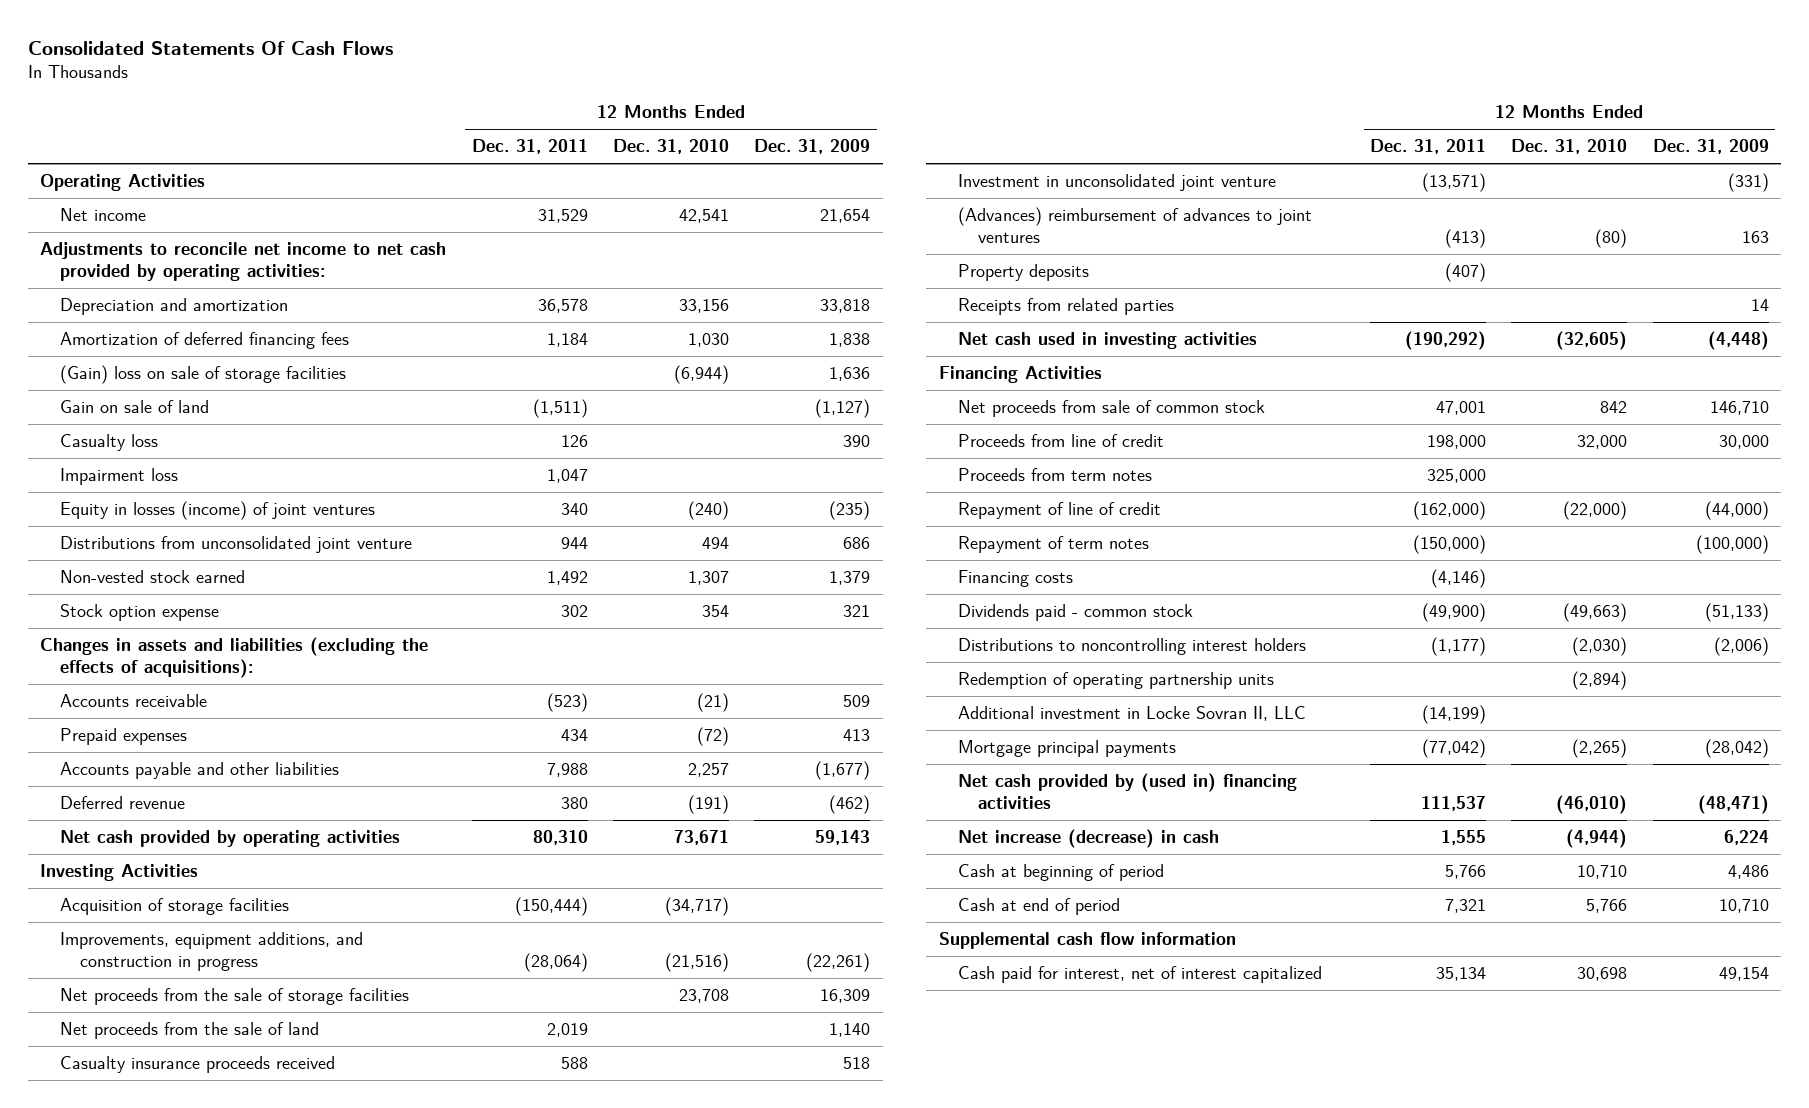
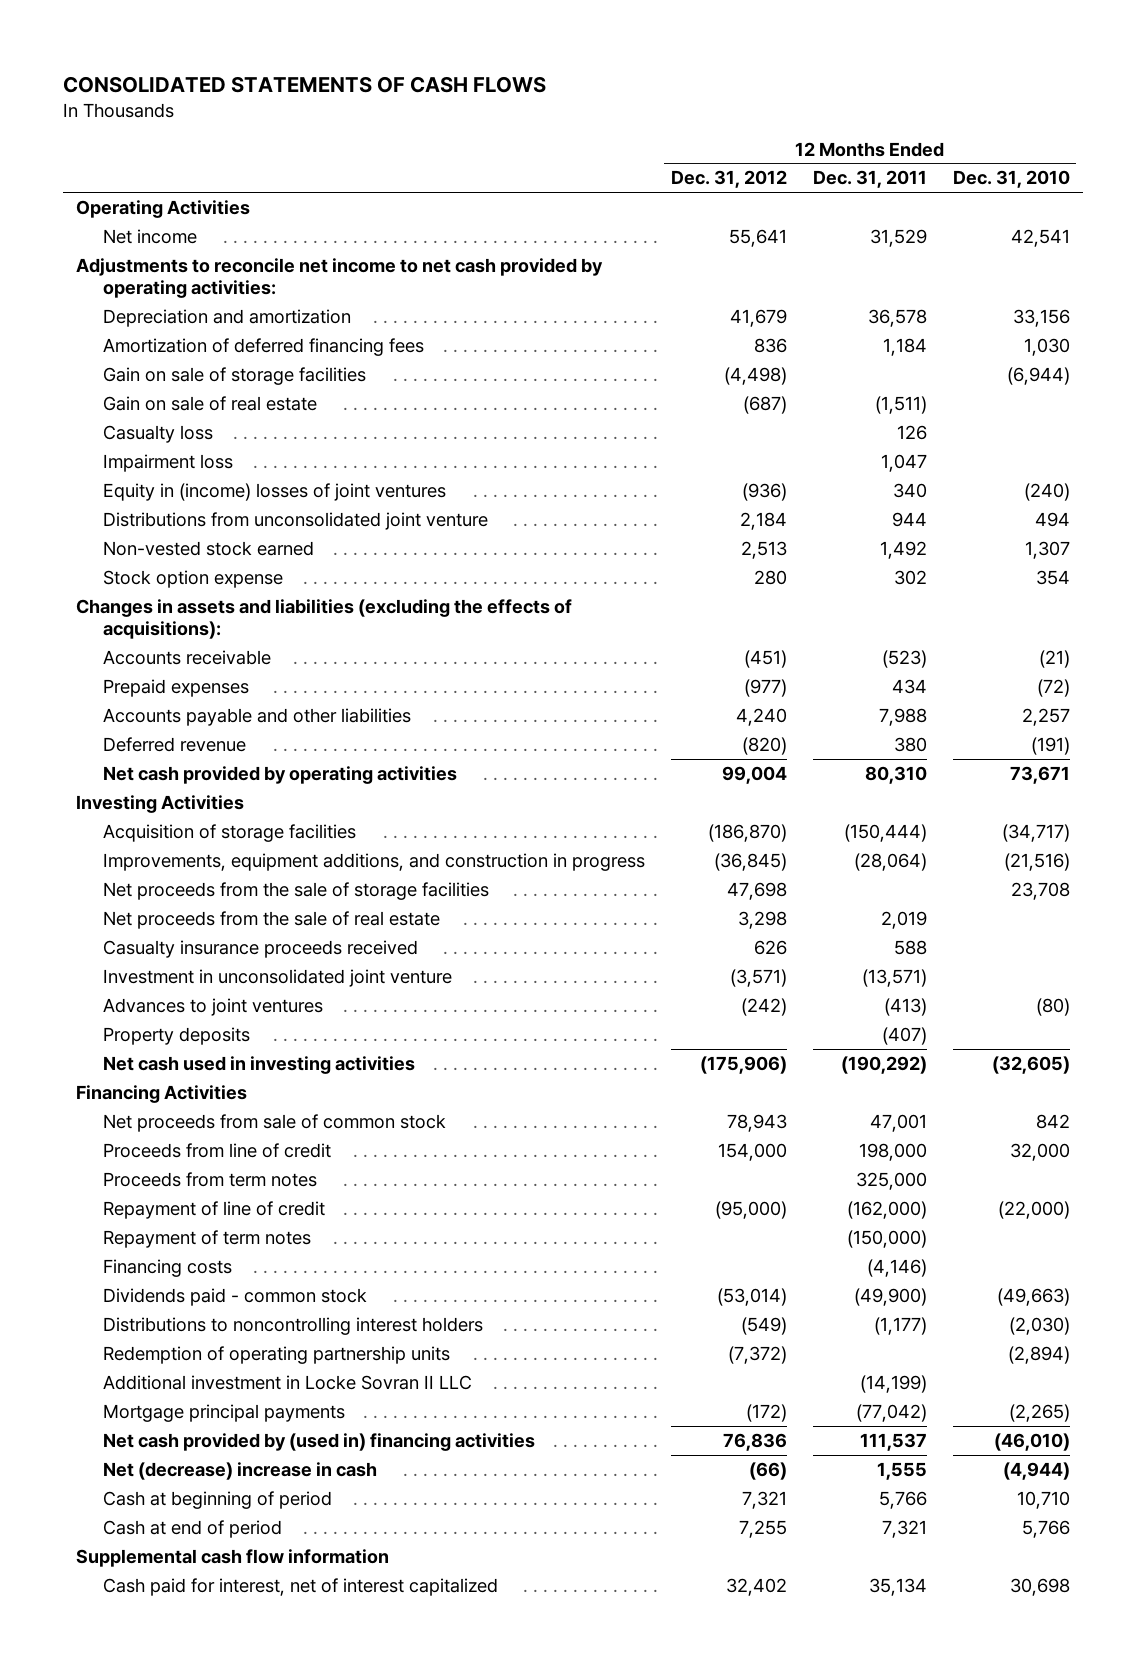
[27,40,393,55] Consolidated Statements Of Cash Flows -> [63,75,547,93] CONSOLIDATED STATEMENTS OF CASH FLOWS
[754,139,871,155] Dec. 31, 2009 -> none
none -> [670,170,787,189] Dec. 31, 2012
[60,365,347,385] (Gain) loss on sale of storage facilities -> [102,366,366,385] Gain on sale of storage facilities
[60,400,210,414] Gain on sale of land -> [102,395,317,411] Gain on sale of real estate
[60,501,376,521] Equity in losses (income) of joint ventures -> [102,482,446,501] Equity in (income) losses of joint ventures
[60,1022,320,1040] Net proceeds from the sale of land -> [102,910,440,929] Net proceeds from the sale of real estate
[958,207,1313,244] (Advances) reimbursement of advances to joint ventures -> [102,997,323,1016] Advances to joint ventures
[958,298,1175,316] Receipts from related parties -> none
[958,706,1307,722] Additional investment in Locke Sovran II, LLC -> [102,1374,472,1390] Additional investment in Locke Sovran II LLC
[958,829,1220,849] Net increase (decrease) in cash -> [102,1461,377,1480] Net (decrease) increase in cash

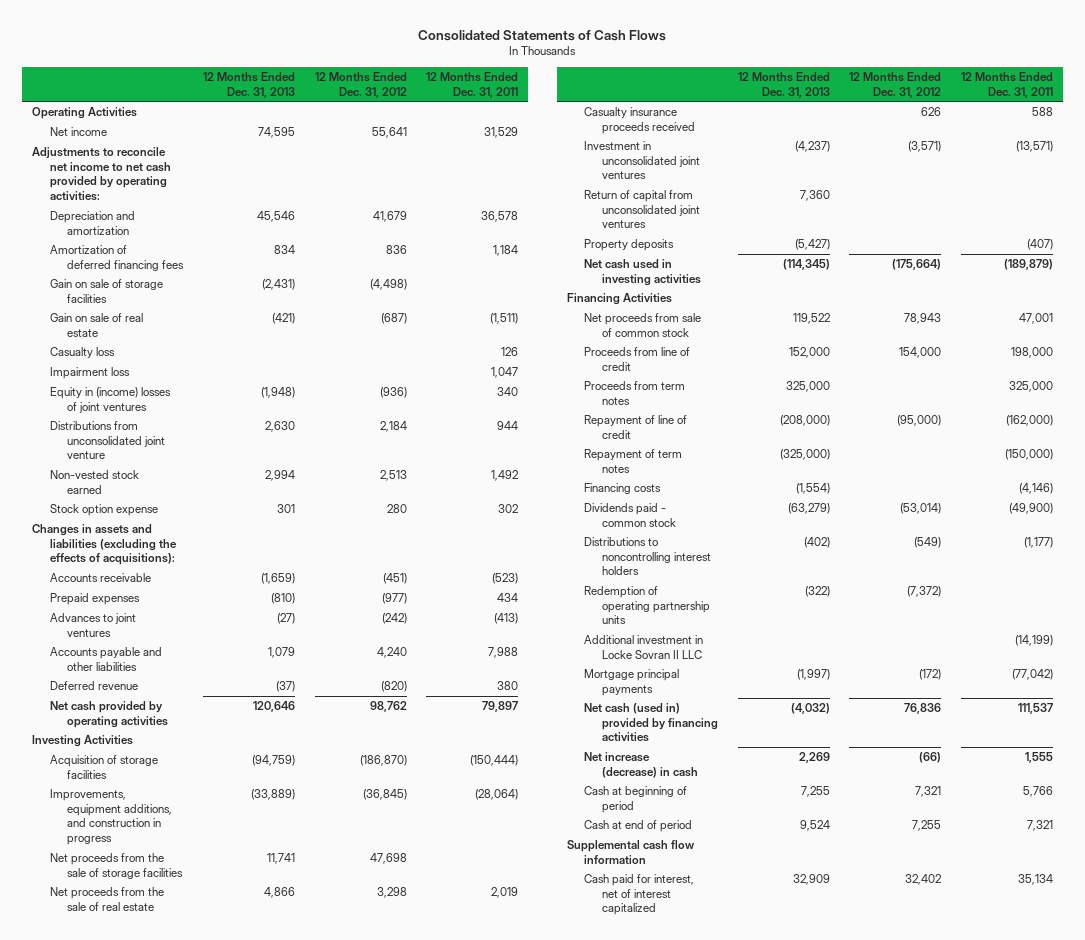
[63,75,547,93] CONSOLIDATED STATEMENTS OF CASH FLOWS -> [418,29,667,41] Consolidated Statements of Cash Flows
[952,170,1070,189] Dec. 31, 2010 -> none
none -> [202,71,295,98] 12 Months Ended Dec. 31, 2013
[102,997,323,1016] Advances to joint ventures -> [49,613,136,637] Advances to joint ventures
[721,765,787,784] 99,004 -> [369,701,407,713] 98,762
[864,765,927,784] 80,310 -> [482,701,519,713] 79,897
[102,968,452,987] Investment in unconsolidated joint venture -> [584,141,701,180] Investment in unconsolidated joint ventures
none -> [584,190,701,229] Return of capital from unconsolidated joint ventures
[699,1055,787,1074] (175,906) -> [892,259,942,271] (175,664)
[840,1055,927,1074] (190,292) -> [1003,259,1053,271] (189,879)
[102,1432,535,1451] Net cash provided by (used in) financing activities -> [584,703,719,743] Net cash (used in) provided by financing activities
[102,1461,377,1480] Net (decrease) increase in cash -> [584,752,699,778] Net increase (decrease) in cash

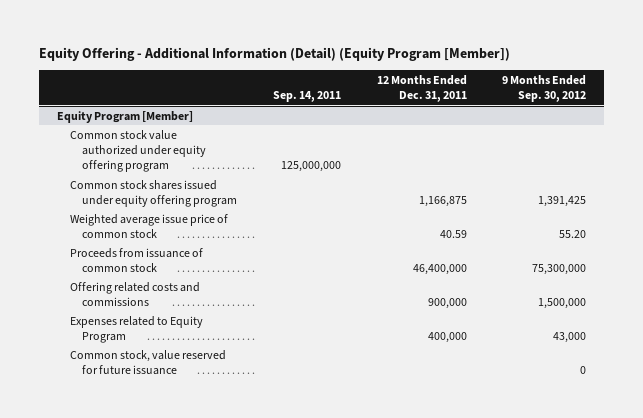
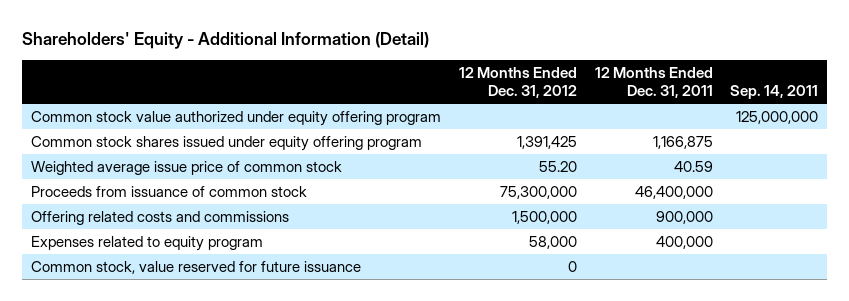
[39,47,511,62] Equity Offering - Additional Information (Detail) (Equity Program [Member]) -> [22,32,430,50] Shareholders' Equity - Additional Information (Detail)
[502,74,587,103] 9 Months Ended Sep. 30, 2012 -> none
none -> [458,67,577,98] 12 Months Ended Dec. 31, 2012
[57,110,194,123] Equity Program [Member] -> none
[69,315,203,343] Expenses related to Equity Program -> [31,236,264,252] Expenses related to equity program

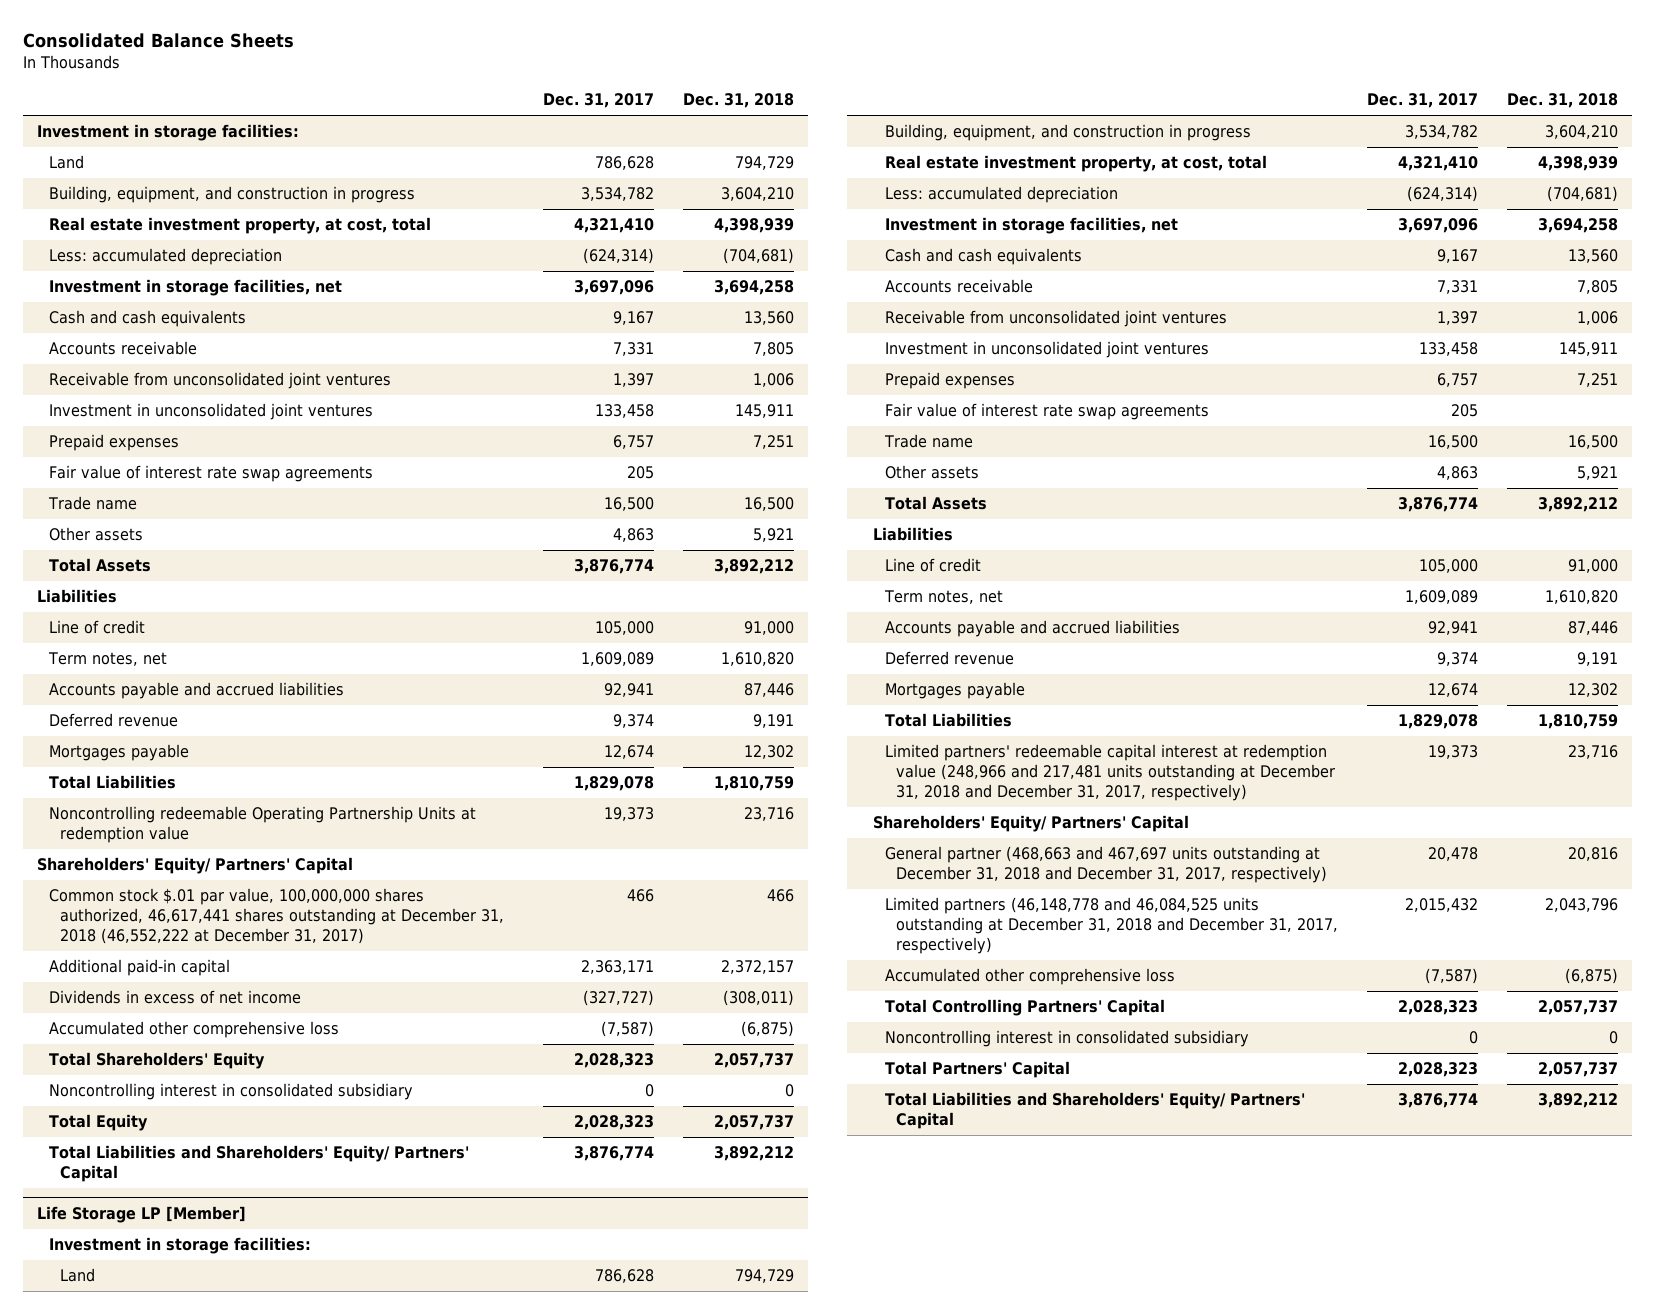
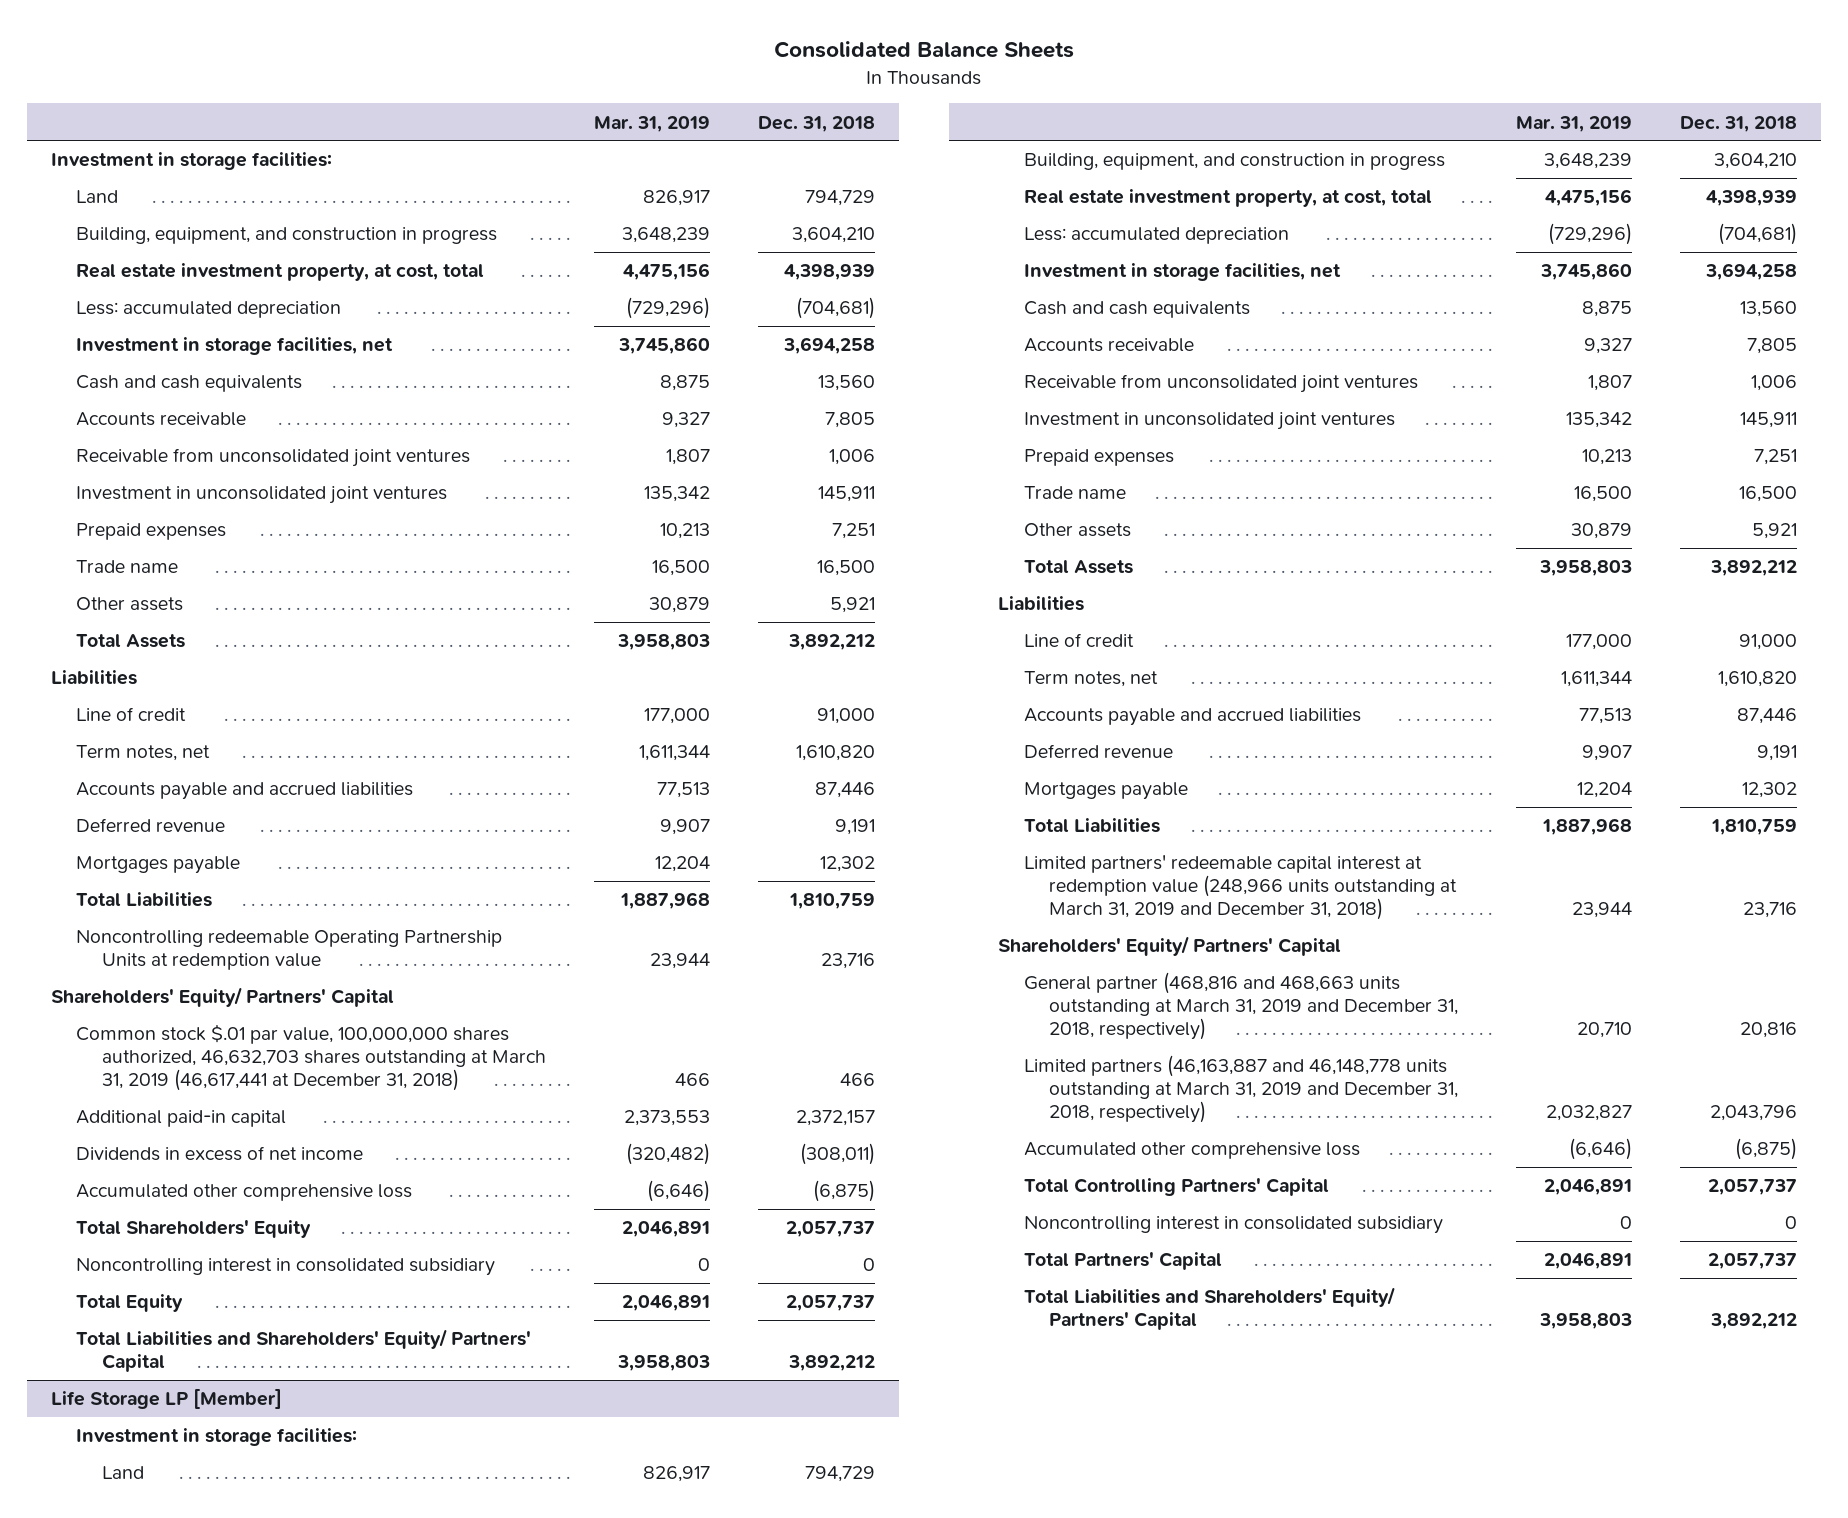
[542,93,654,109] Dec. 31, 2017 -> none
none -> [594,115,711,132] Mar. 31, 2019
[48,465,373,483] Fair value of interest rate swap agreements -> none
[48,888,505,945] Common stock $.01 par value, 100,000,000 shares authorized, 46,617,441 shares outstanding at December 31, 2018 (46,552,222 at December 31, 2017) -> [76,1024,546,1092] Common stock $.01 par value, 100,000,000 shares authorized, 46,632,703 shares outstanding at March 31, 2019 (46,617,441 at December 31, 2018)
[884,403,1209,421] Fair value of interest rate swap agreements -> none
[884,744,1336,802] Limited partners' redeemable capital interest at redemption value (248,966 and 217,481 units outstanding at December 31, 2018 and December 31, 2017, respectively) -> [1023,855,1458,921] Limited partners' redeemable capital interest at redemption value (248,966 units outstanding at March 31, 2019 and December 31, 2018)
[884,846,1328,884] General partner (468,663 and 467,697 units outstanding at December 31, 2018 and December 31, 2017, respectively) -> [1023,972,1459,1041] General partner (468,816 and 468,663 units outstanding at March 31, 2019 and December 31, 2018, respectively)
[884,897,1339,955] Limited partners (46,148,778 and 46,084,525 units outstanding at December 31, 2018 and December 31, 2017, respectively) -> [1023,1055,1459,1124] Limited partners (46,163,887 and 46,148,778 units outstanding at March 31, 2019 and December 31, 2018, respectively)

